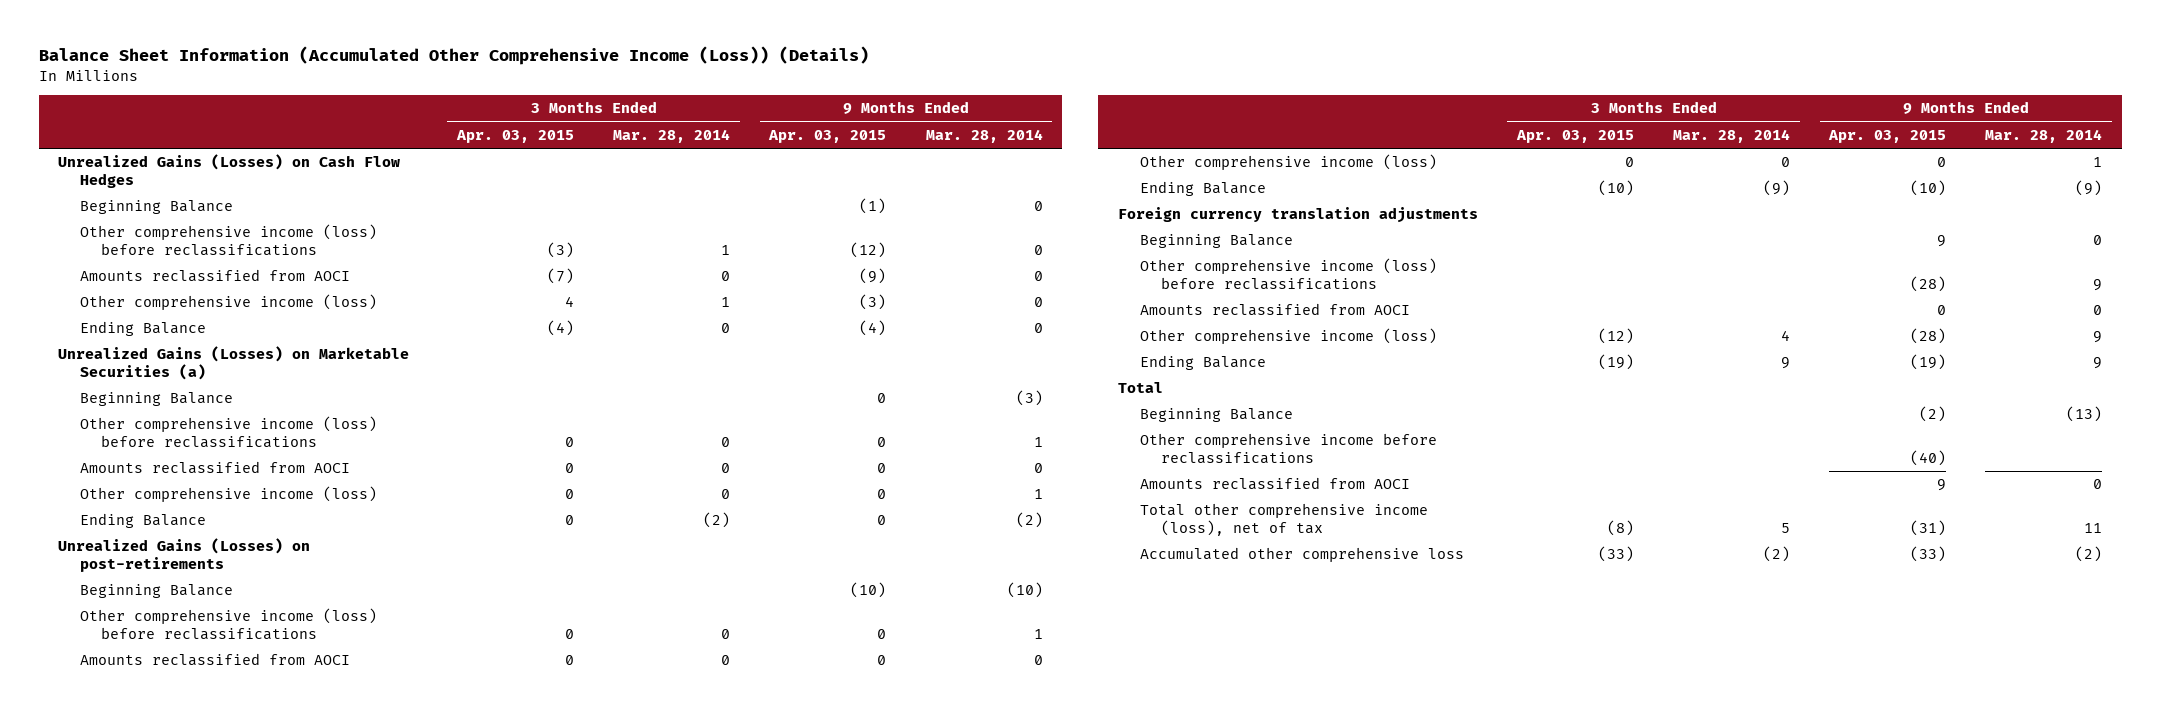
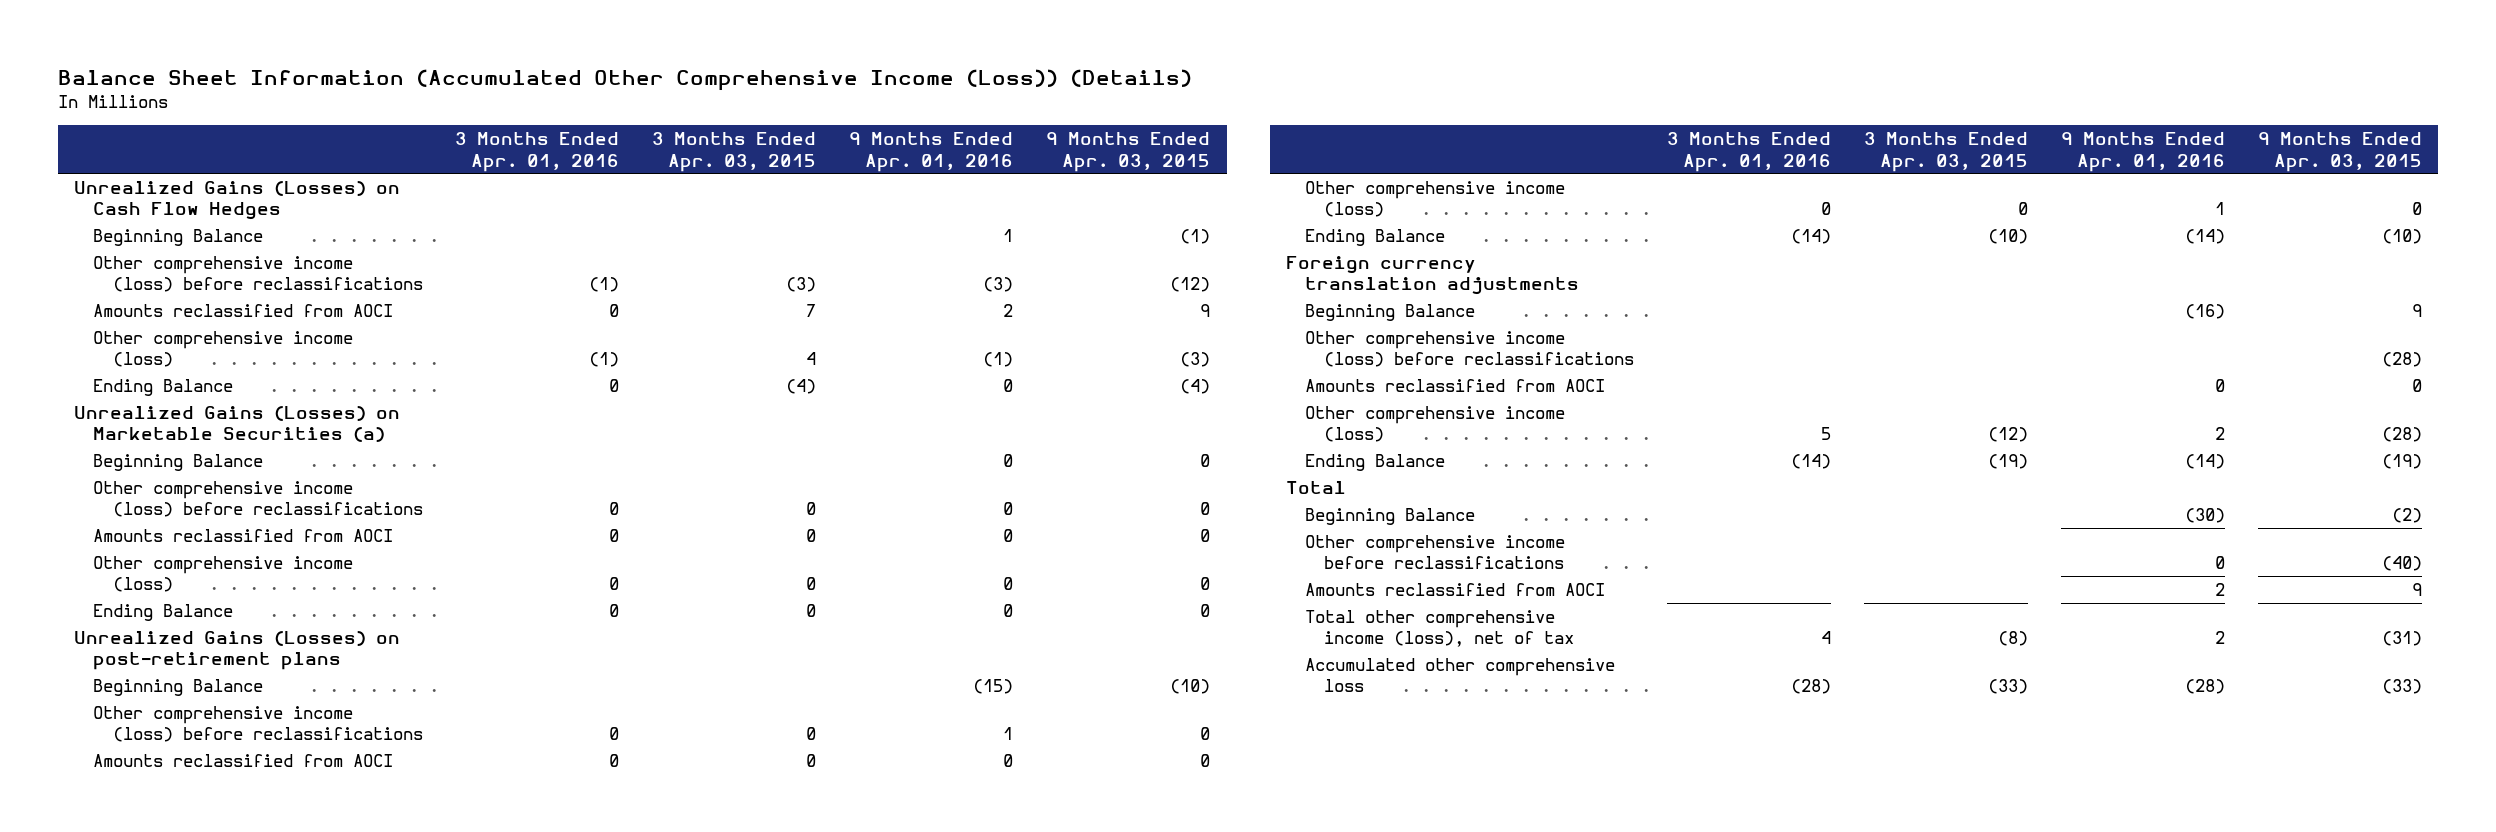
[613,128,731,143] Mar. 28, 2014 -> none
[925,128,1043,143] Mar. 28, 2014 -> none
none -> [455,132,620,172] 3 Months Ended Apr. 01, 2016
none -> [849,132,1014,172] 9 Months Ended Apr. 01, 2016
[547,268,575,285] (7) -> [806,303,817,317] 7
[859,268,887,285] (9) -> [1200,303,1211,317] 9
[58,538,311,573] Unrealized Gains (Losses) on post-retirements -> [74,630,401,671] Unrealized Gains (Losses) on post-retirement plans

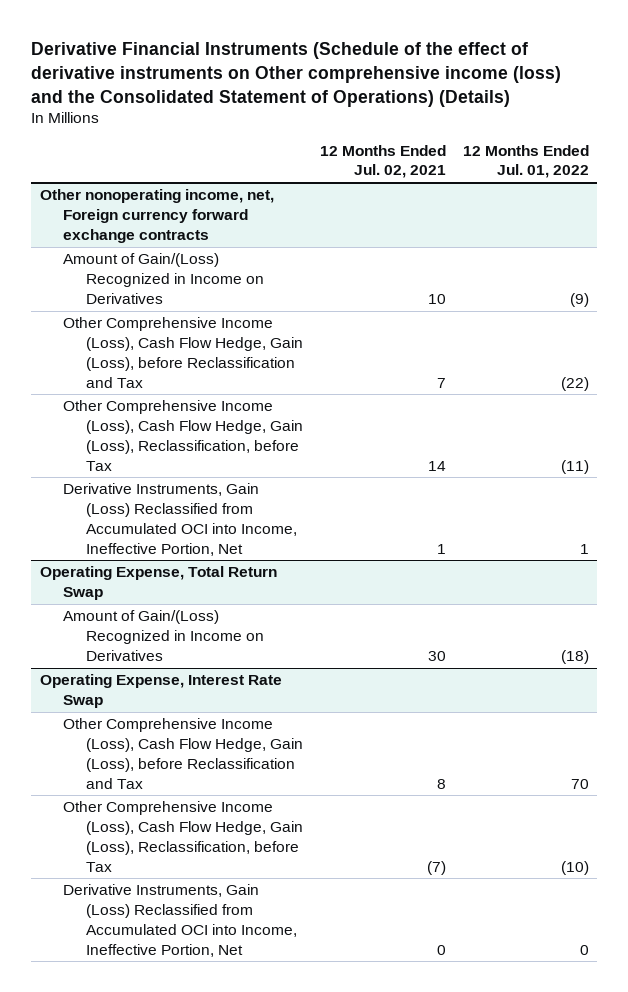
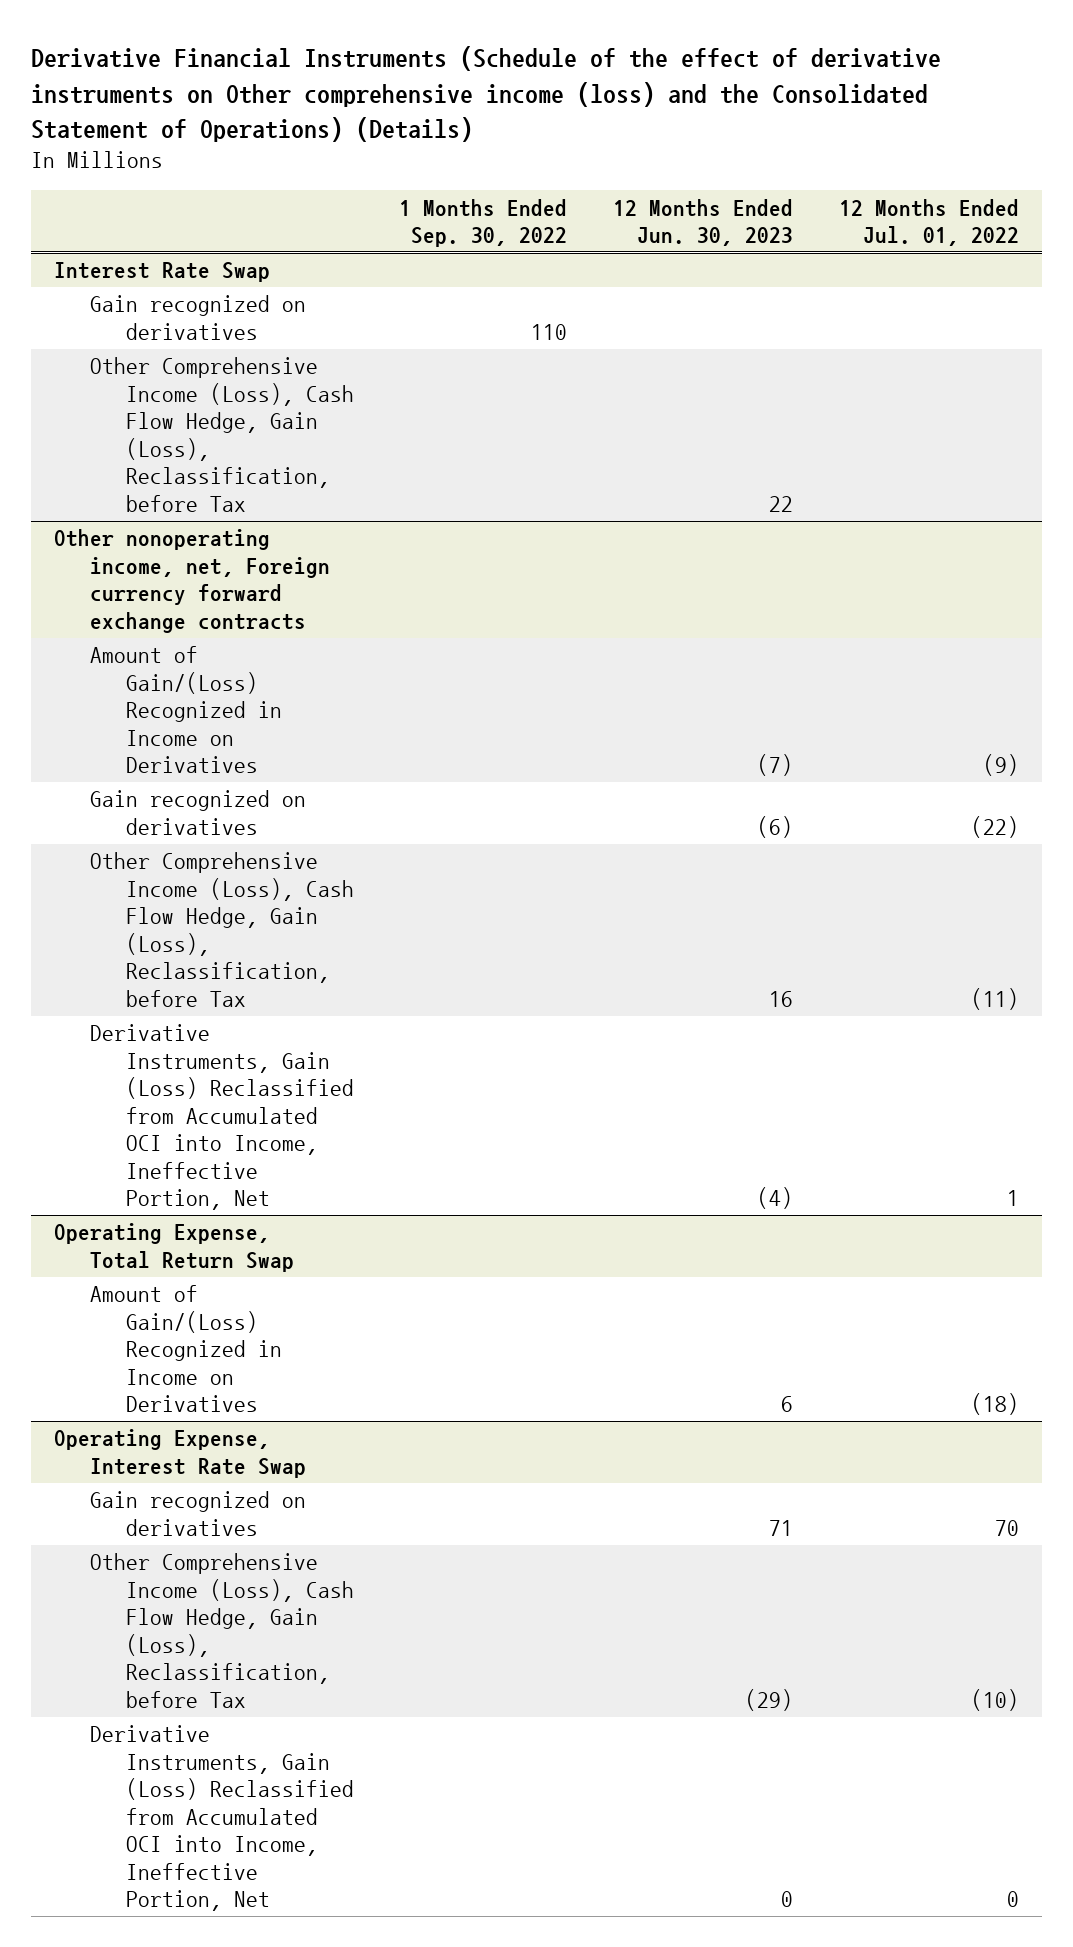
[319,144,446,179] 12 Months Ended Jul. 02, 2021 -> none
none -> [399,198,568,248] 1 Months Ended Sep. 30, 2022
none -> [613,198,794,247] 12 Months Ended Jun. 30, 2023
none -> [53,262,270,283] Interest Rate Swap
none -> [89,295,306,340] Gain recognized on derivatives
none -> [89,357,354,512] Other Comprehensive Income (Loss), Cash Flow Hedge, Gain (Loss), Reclassification, before Tax
[62,317,303,388] Other Comprehensive Income (Loss), Cash Flow Hedge, Gain (Loss), before Reclassification and Tax -> [89,790,306,835] Gain recognized on derivatives
[62,718,303,789] Other Comprehensive Income (Loss), Cash Flow Hedge, Gain (Loss), before Reclassification and Tax -> [89,1491,306,1536] Gain recognized on derivatives

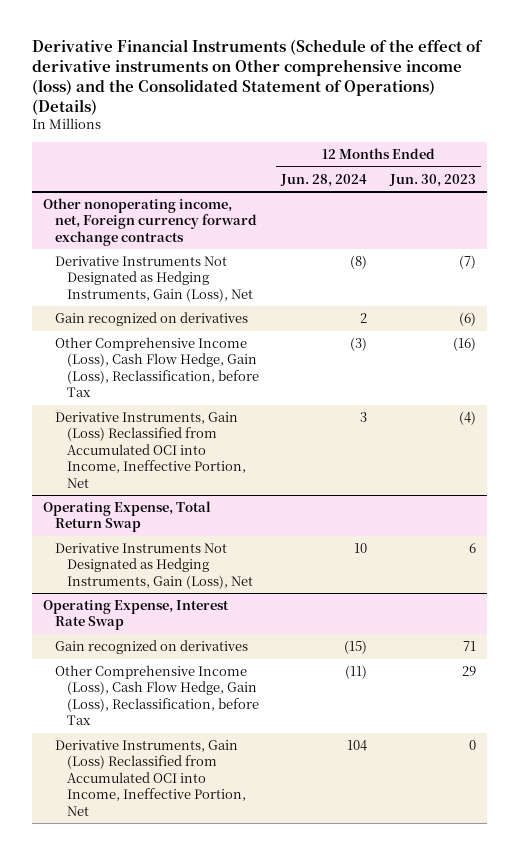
[399,198,568,248] 1 Months Ended Sep. 30, 2022 -> none
[839,198,1020,247] 12 Months Ended Jul. 01, 2022 -> none
none -> [280,173,368,187] Jun. 28, 2024
[53,262,270,283] Interest Rate Swap -> none
[89,295,306,340] Gain recognized on derivatives -> none
[89,357,354,512] Other Comprehensive Income (Loss), Cash Flow Hedge, Gain (Loss), Reclassification, before Tax -> none
[89,646,282,774] Amount of Gain/(Loss) Recognized in Income on Derivatives -> [55,255,254,302] Derivative Instruments Not Designated as Hedging Instruments, Gain (Loss), Net
[769,990,794,1007] 16 -> [452,336,476,351] (16)
[89,1285,282,1413] Amount of Gain/(Loss) Recognized in Income on Derivatives -> [55,542,254,589] Derivative Instruments Not Designated as Hedging Instruments, Gain (Loss), Net
[745,1688,794,1711] (29) -> [461,665,476,676] 29

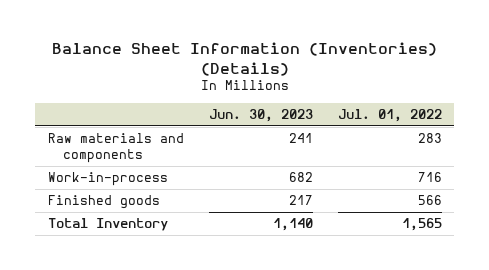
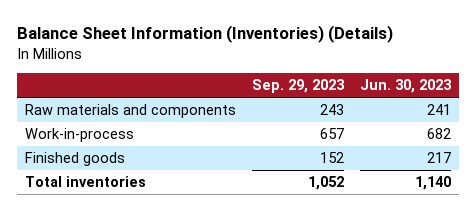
[337,109,442,123] Jul. 01, 2022 -> none
none -> [251,79,345,94] Sep. 29, 2023
[47,218,168,232] Total Inventory -> [24,176,146,188] Total inventories

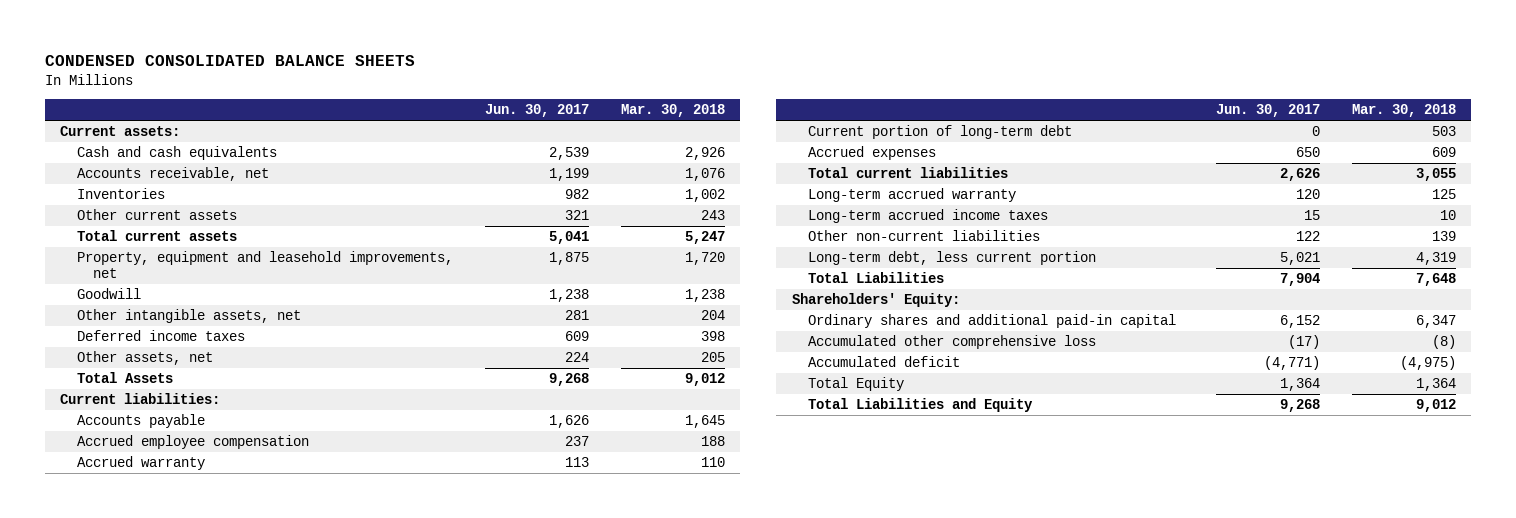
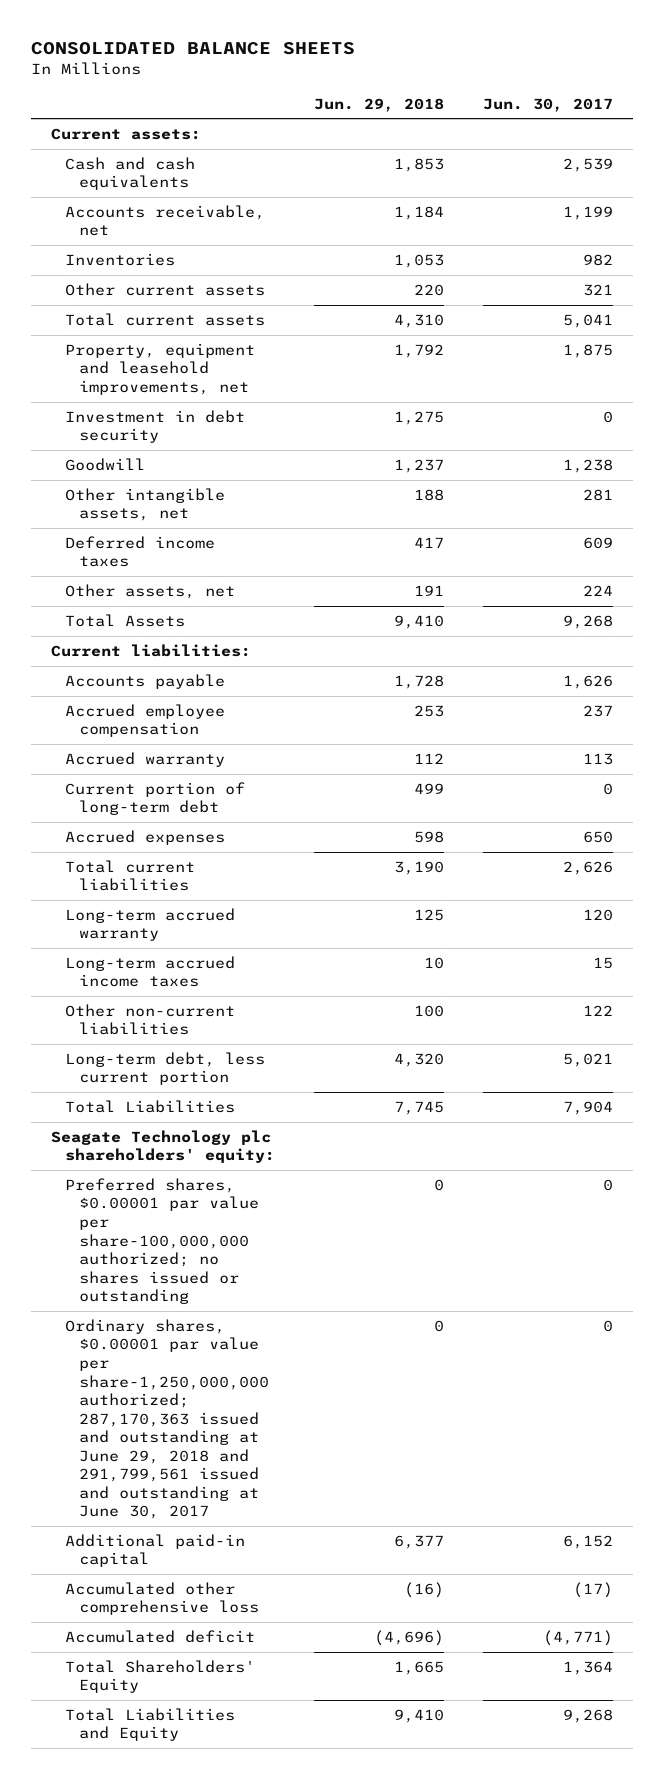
[44,55,415,67] CONDENSED CONSOLIDATED BALANCE SHEETS -> [31,42,356,56] CONSOLIDATED BALANCE SHEETS
[620,104,725,118] Mar. 30, 2018 -> none
none -> [314,97,445,112] Jun. 29, 2018
none -> [64,409,245,444] Investment in debt security
[791,292,960,307] Shareholders' Equity: -> [50,1129,275,1164] Seagate Technology plc shareholders' equity:
none -> [64,1177,260,1305] Preferred shares, $0.00001 par value per share-100,000,000 authorized; no shares issued or outstanding
none -> [64,1318,270,1520] Ordinary shares, $0.00001 par value per share-1,250,000,000 authorized; 287,170,363 issued and outstanding at June 29, 2018 and 291,799,561 issued and outstanding at June 30, 2017
[807,313,1176,328] Ordinary shares and additional paid-in capital -> [64,1533,245,1568] Additional paid-in capital
[807,376,904,391] Total Equity -> [64,1659,255,1694] Total Shareholders' Equity

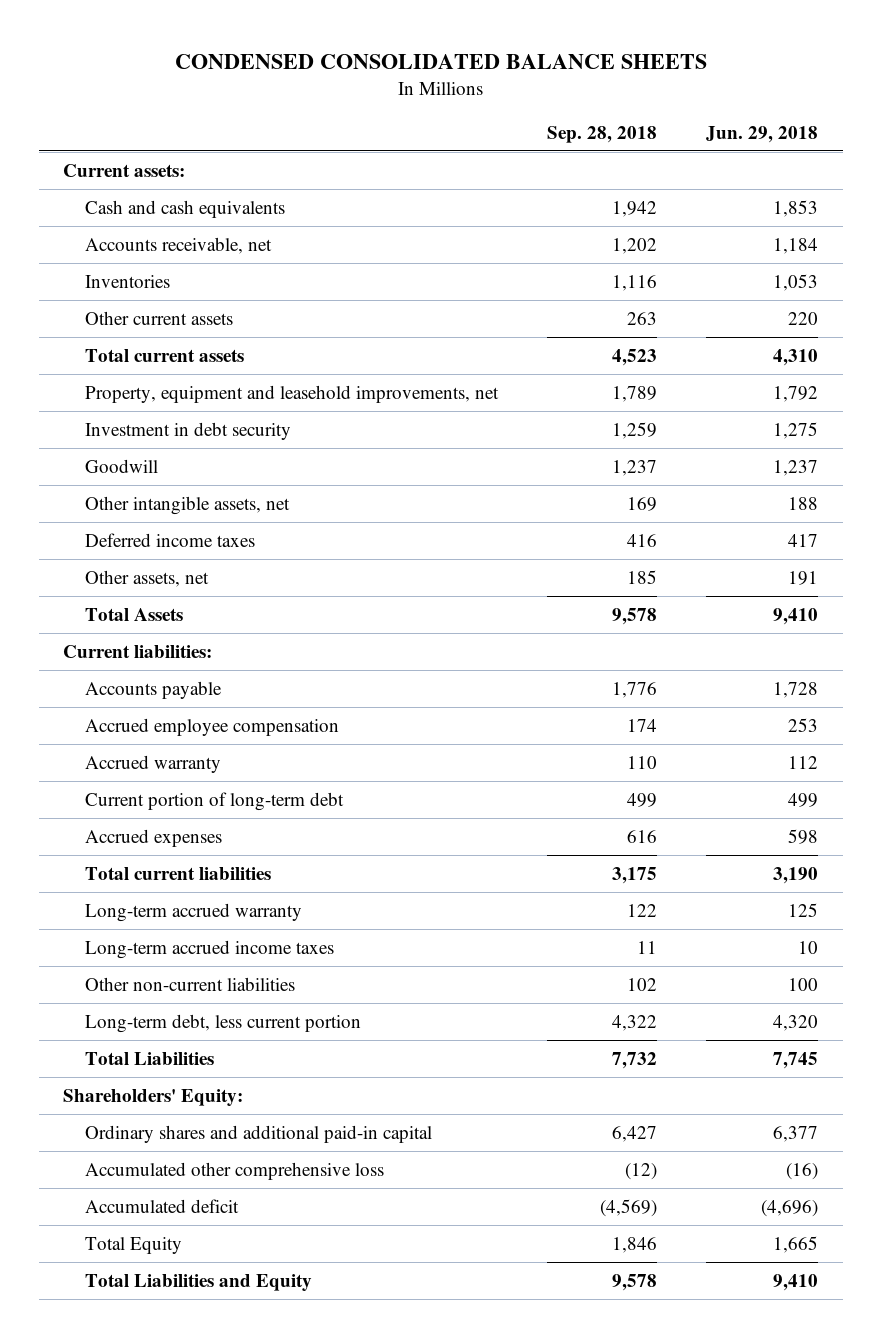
[31,42,356,56] CONSOLIDATED BALANCE SHEETS -> [174,53,707,69] CONDENSED CONSOLIDATED BALANCE SHEETS
[483,97,614,112] Jun. 30, 2017 -> none
none -> [547,125,658,143] Sep. 28, 2018
[64,1177,260,1305] Preferred shares, $0.00001 par value per share-100,000,000 authorized; no shares issued or outstanding -> none
[64,1318,270,1520] Ordinary shares, $0.00001 par value per share-1,250,000,000 authorized; 287,170,363 issued and outstanding at June 29, 2018 and 291,799,561 issued and outstanding at June 30, 2017 -> none
[50,1129,275,1164] Seagate Technology plc shareholders' equity: -> [63,1088,244,1106] Shareholders' Equity:
[64,1533,245,1568] Additional paid-in capital -> [85,1124,433,1143] Ordinary shares and additional paid-in capital
[64,1659,255,1694] Total Shareholders' Equity -> [85,1236,183,1254] Total Equity

